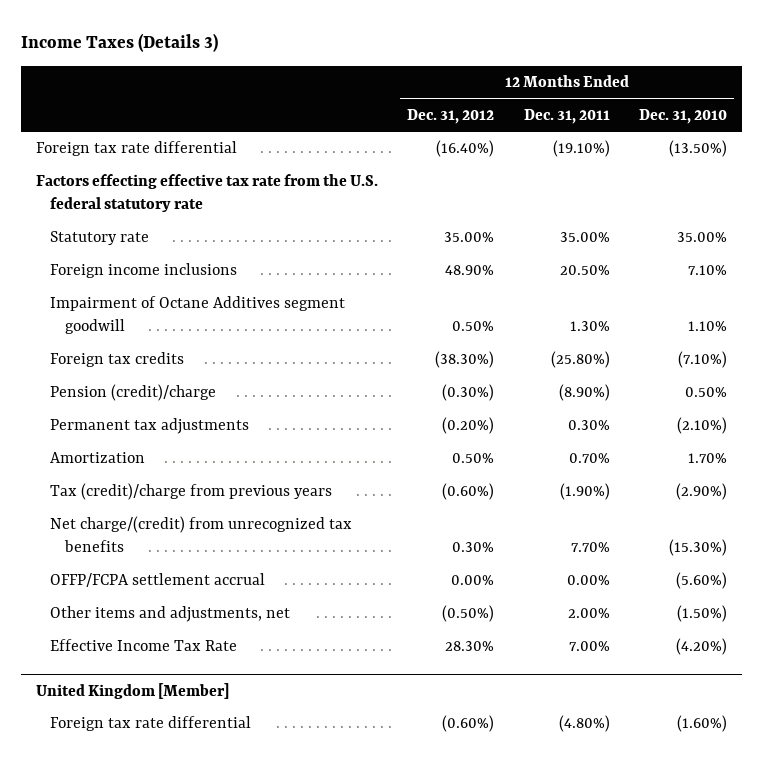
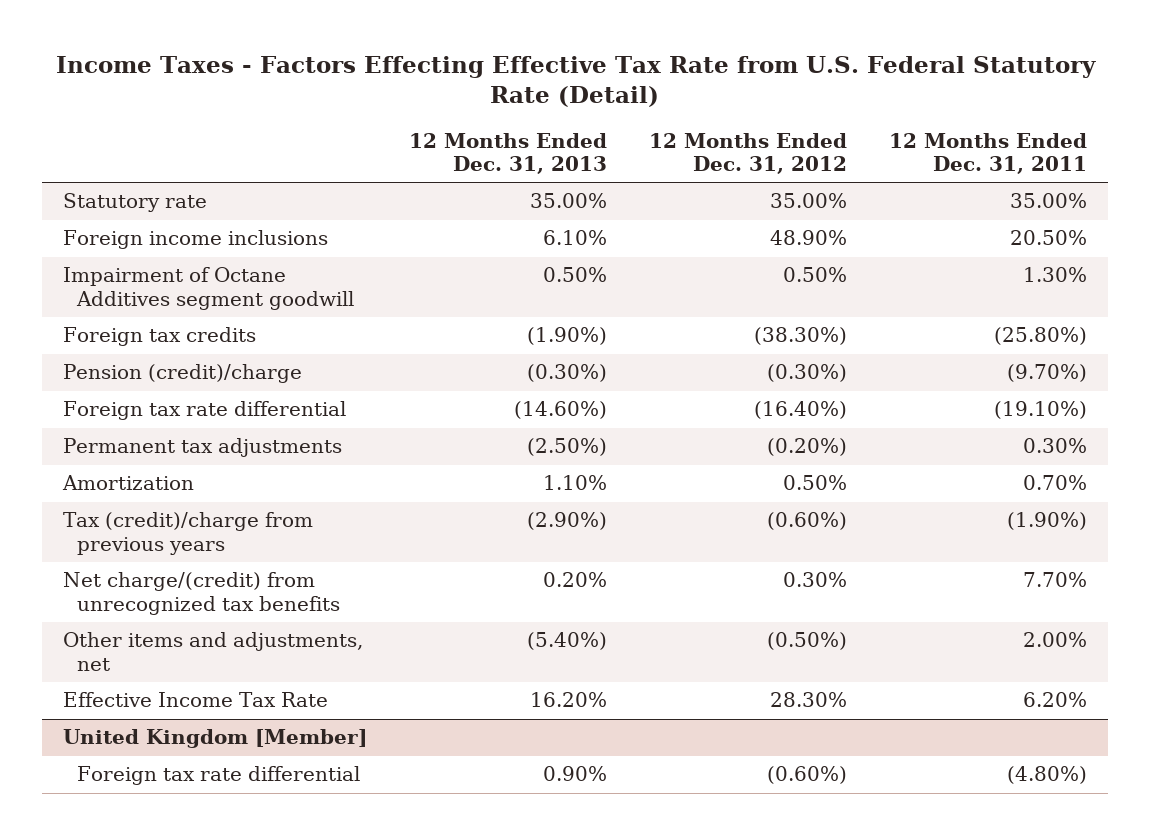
[21,33,219,53] Income Taxes (Details 3) -> [56,55,1097,107] Income Taxes - Factors Effecting Effective Tax Rate from U.S. Federal Statutory Rate (Detail)
[638,109,727,125] Dec. 31, 2010 -> none
none -> [409,132,608,175] 12 Months Ended Dec. 31, 2013
[35,174,378,213] Factors effecting effective tax rate from the U.S. federal statutory rate -> none
[558,384,610,402] (8.90%) -> [1006,364,1087,383] (9.70%)
[35,141,237,157] Foreign tax rate differential -> [63,401,347,421] Foreign tax rate differential
[50,573,266,588] OFFP/FCPA settlement accrual -> none
[568,641,610,652] 7.00% -> [1022,692,1087,708] 6.20%

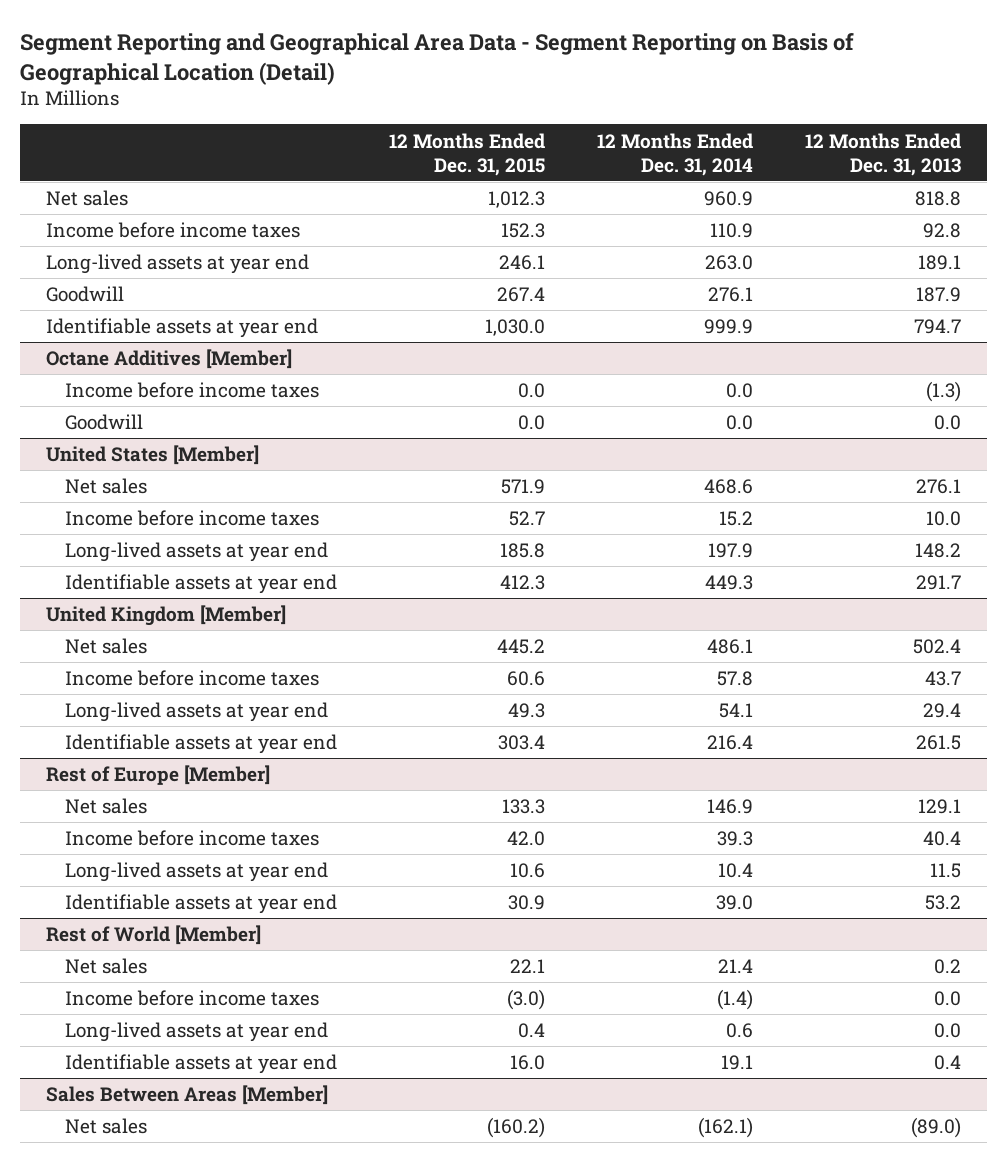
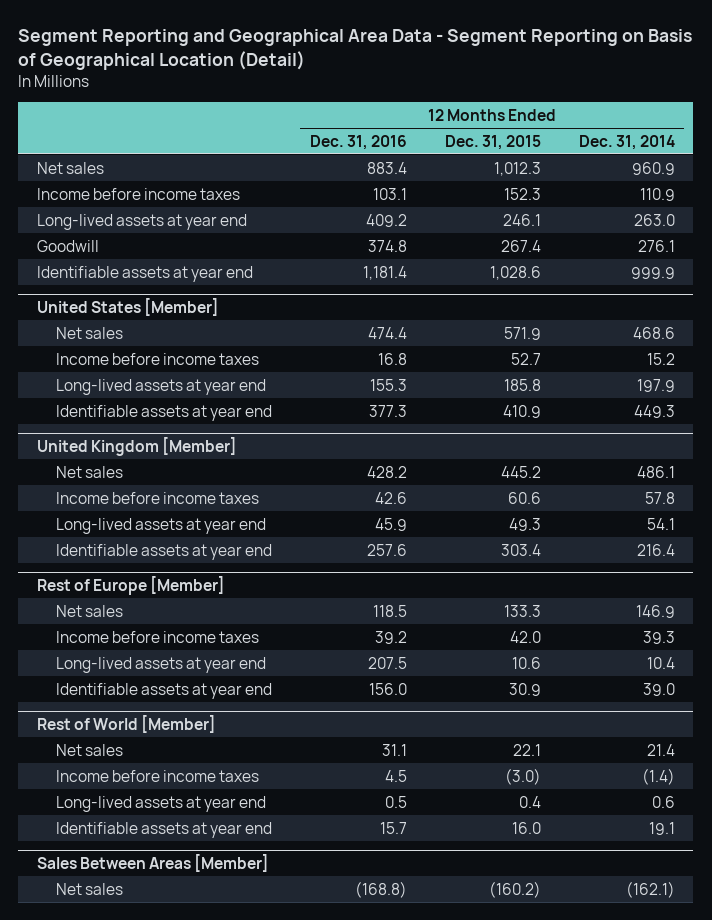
[805,132,962,176] 12 Months Ended Dec. 31, 2013 -> none
none -> [309,134,407,150] Dec. 31, 2016
[46,349,293,370] Octane Additives [Member] -> none
[64,382,319,399] Income before income taxes -> none
[64,414,143,431] Goodwill -> none
[484,319,545,337] 1,030.0 -> [489,265,541,280] 1,028.6
[499,575,545,591] 412.3 -> [502,404,541,418] 410.9

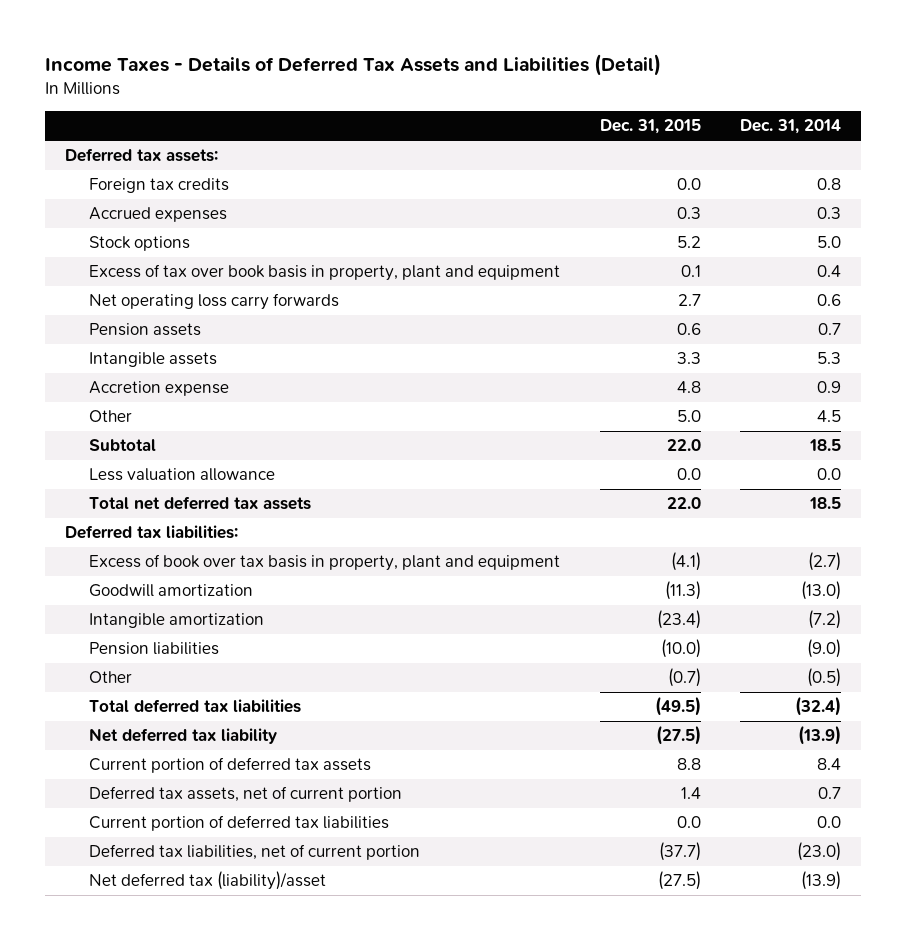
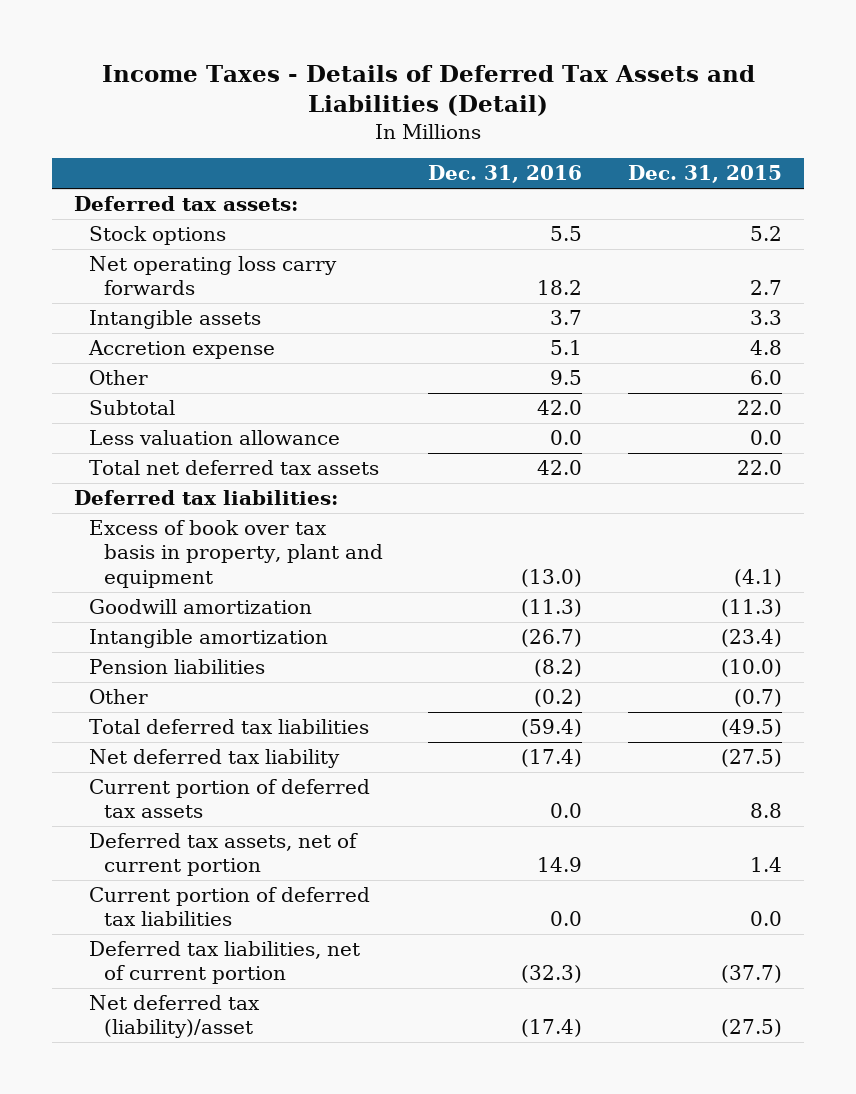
[740,119,842,135] Dec. 31, 2014 -> none
none -> [428,165,583,184] Dec. 31, 2016
[89,178,230,194] Foreign tax credits -> none
[89,207,228,223] Accrued expenses -> none
[89,264,561,282] Excess of tax over book basis in property, plant and equipment -> none
[89,323,202,337] Pension assets -> none
[676,410,701,423] 5.0 -> [749,370,782,386] 6.0

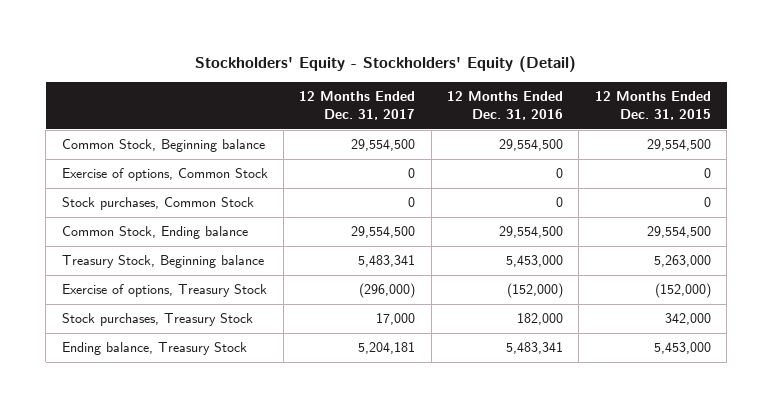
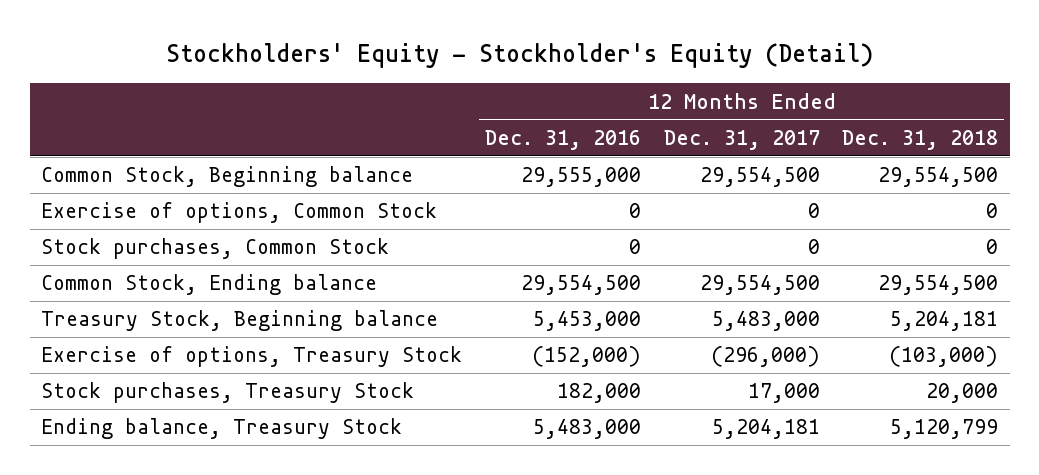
[195,55,577,72] Stockholders' Equity - Stockholders' Equity (Detail) -> [165,43,873,69] Stockholders' Equity - Stockholder's Equity (Detail)
[594,90,711,121] 12 Months Ended Dec. 31, 2015 -> none
none -> [842,129,999,150] Dec. 31, 2018
[499,139,564,152] 29,554,500 -> [520,167,641,188] 29,555,000
[358,255,416,268] 5,483,341 -> [711,311,820,332] 5,483,000
[506,342,564,355] 5,483,341 -> [532,419,641,440] 5,483,000

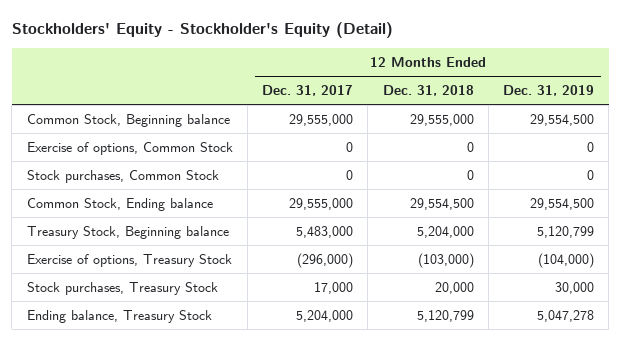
[484,129,641,150] Dec. 31, 2016 -> none
none -> [503,85,595,97] Dec. 31, 2019
[699,167,820,188] 29,554,500 -> [289,114,354,127] 29,555,000
[878,167,999,188] 29,554,500 -> [409,114,474,127] 29,555,000
[699,275,820,296] 29,554,500 -> [289,198,354,211] 29,555,000
[890,311,999,332] 5,204,181 -> [416,226,474,239] 5,204,000
[711,419,820,440] 5,204,181 -> [296,310,354,323] 5,204,000

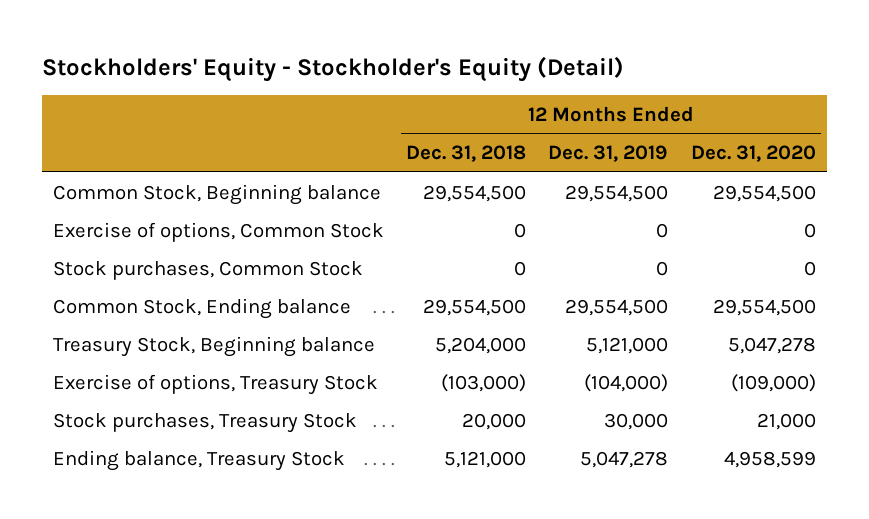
[262,85,354,97] Dec. 31, 2017 -> none
none -> [690,145,816,163] Dec. 31, 2020
[409,114,474,127] 29,555,000 -> [423,184,527,202] 29,554,500
[537,226,595,239] 5,120,799 -> [586,336,669,354] 5,121,000
[416,310,474,323] 5,120,799 -> [444,450,527,468] 5,121,000

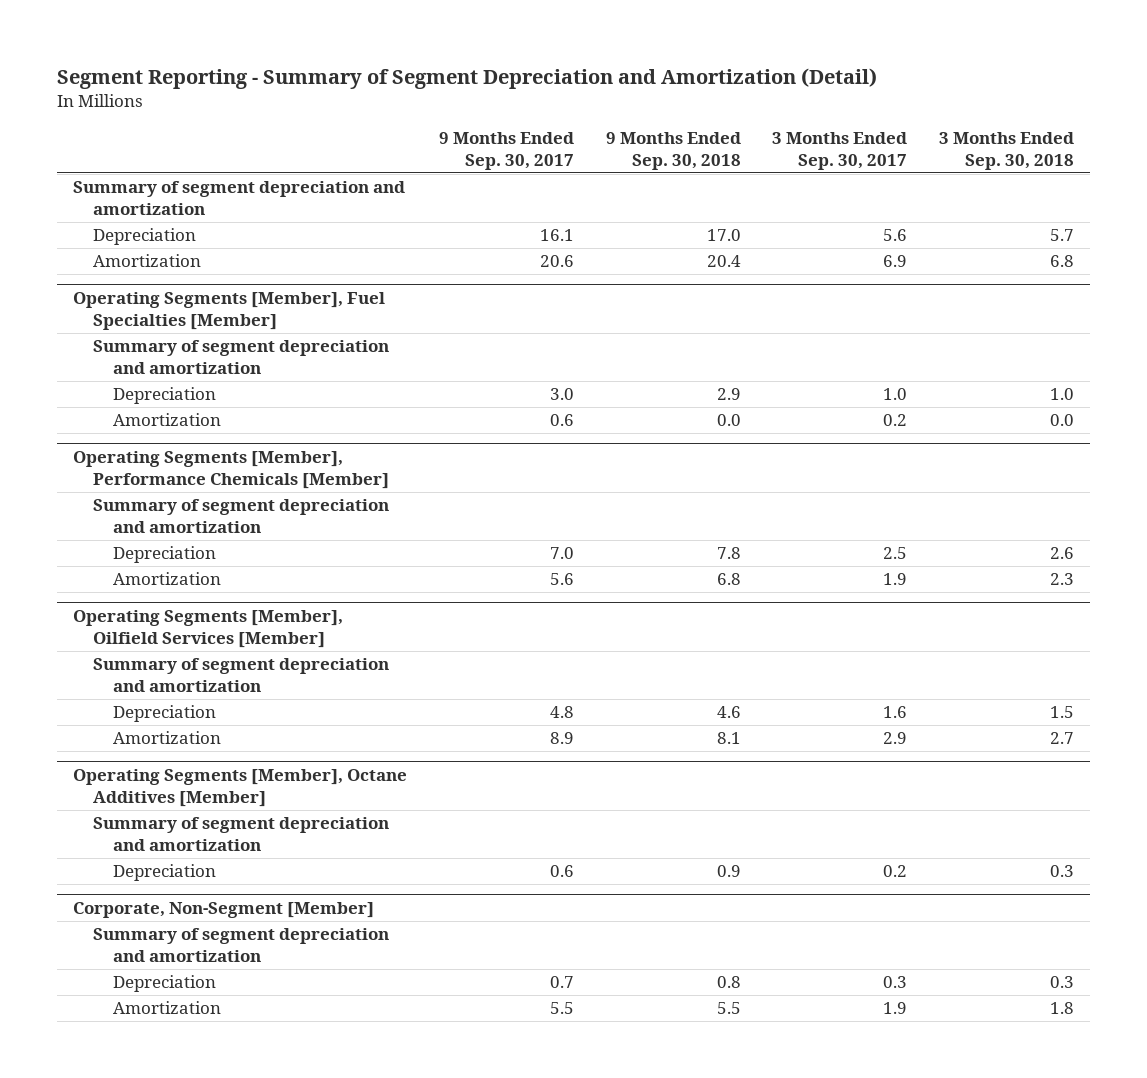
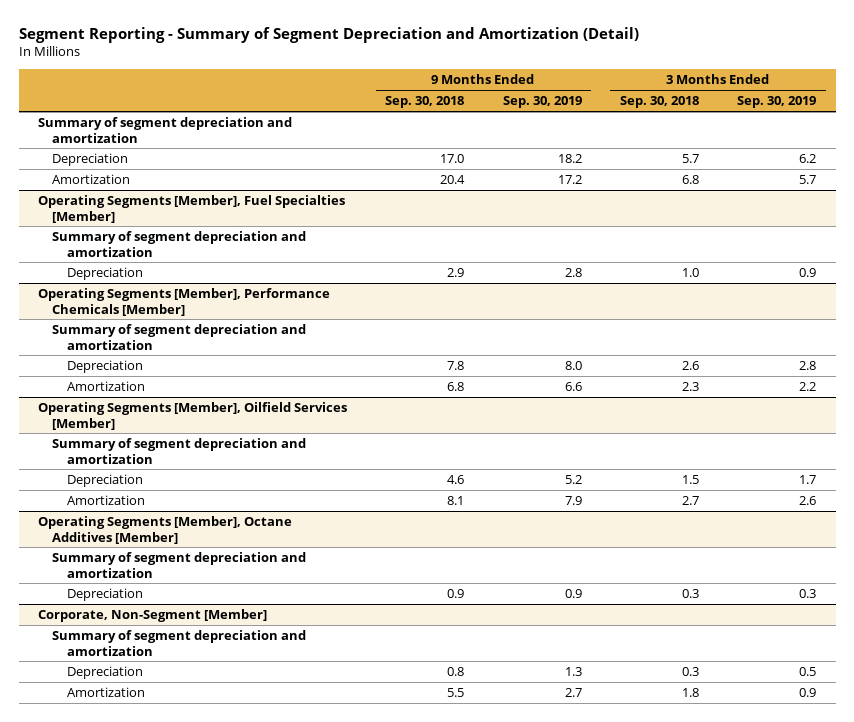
[438,131,574,170] 9 Months Ended Sep. 30, 2017 -> none
[772,131,908,170] 3 Months Ended Sep. 30, 2017 -> none
none -> [502,96,582,109] Sep. 30, 2019
none -> [737,96,817,109] Sep. 30, 2019
[112,413,221,427] Amortization -> none

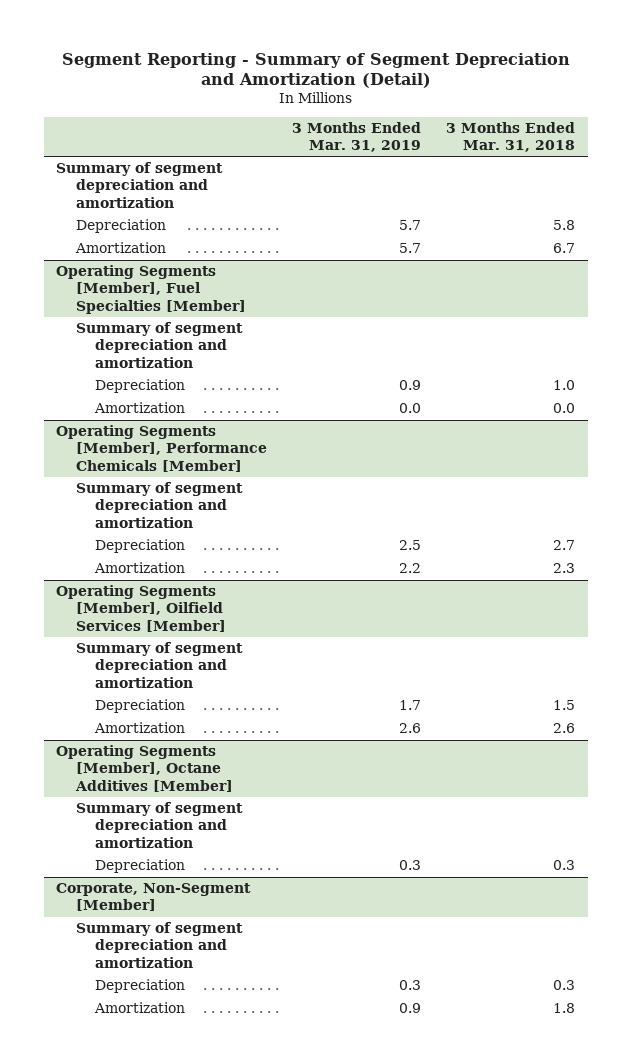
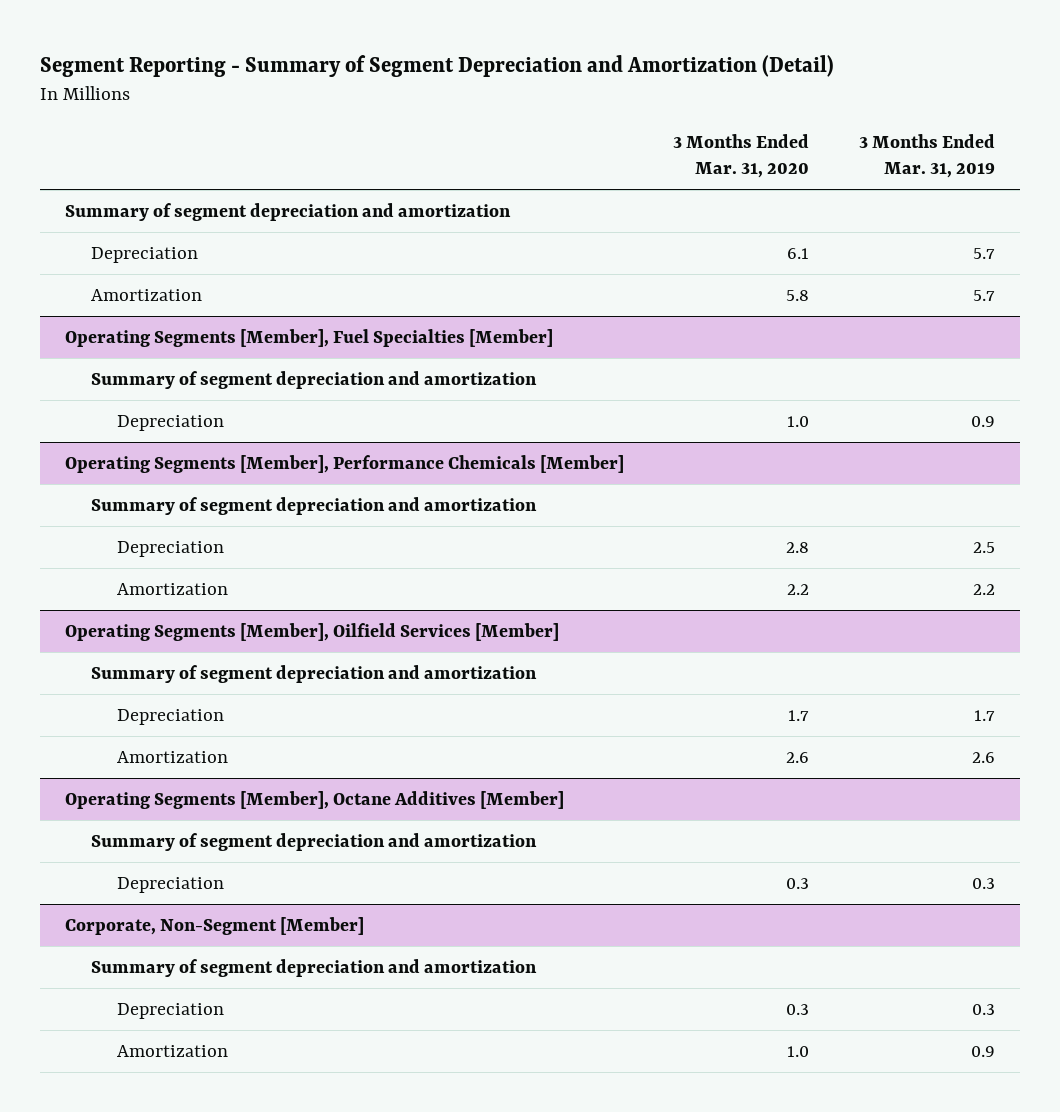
[446,121,576,152] 3 Months Ended Mar. 31, 2018 -> none
none -> [673,133,810,178] 3 Months Ended Mar. 31, 2020
[94,402,186,414] Amortization -> none

